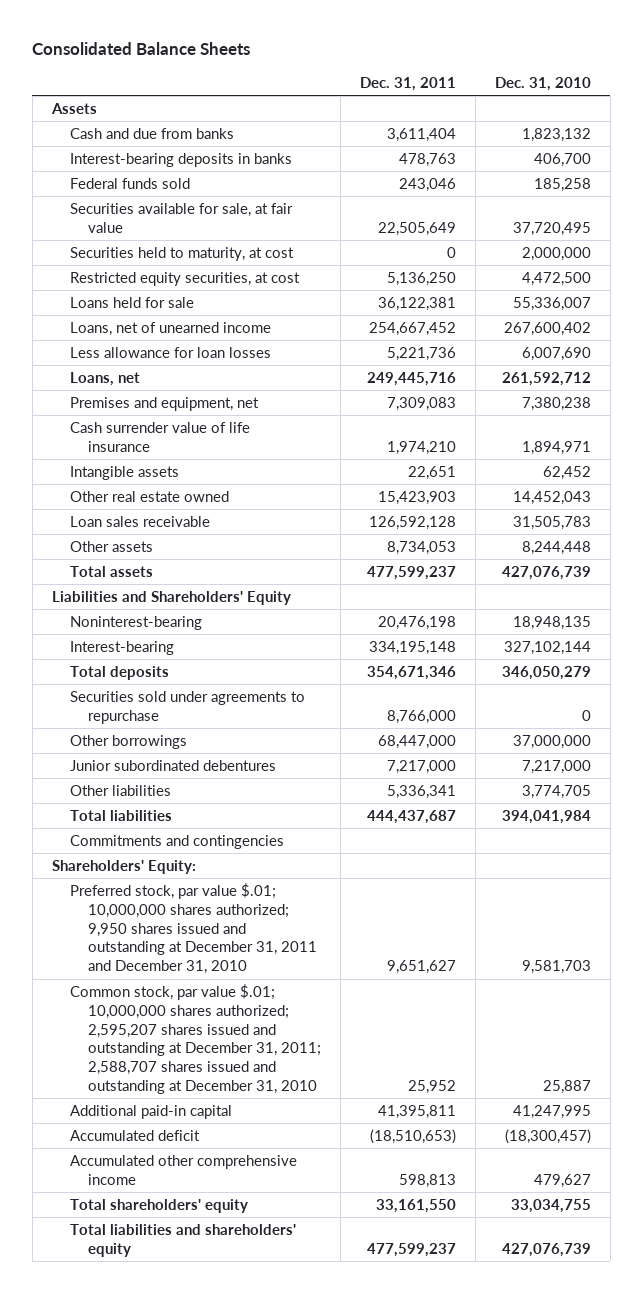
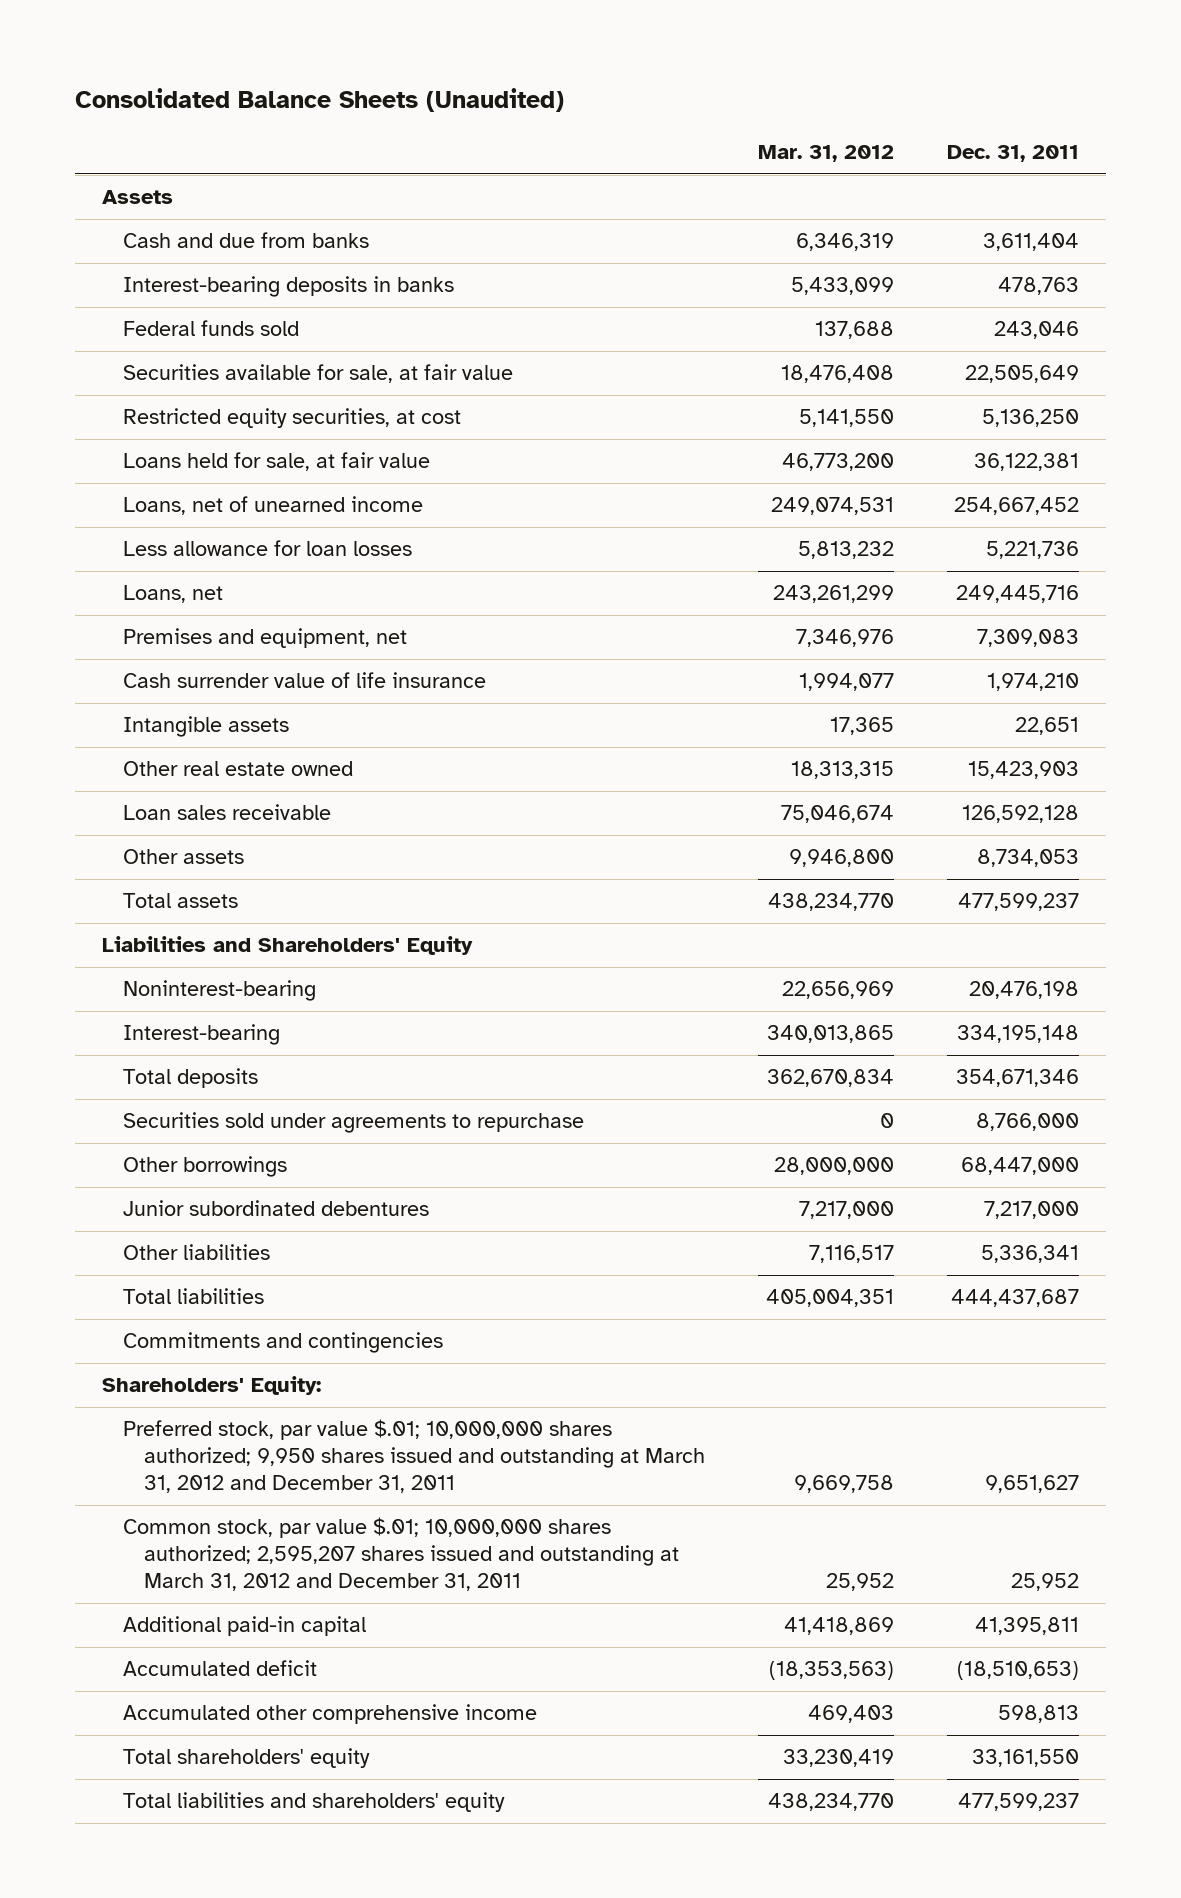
[32,42,251,56] Consolidated Balance Sheets -> [74,88,564,113] Consolidated Balance Sheets (Unaudited)
[494,76,591,91] Dec. 31, 2010 -> none
none -> [758,145,895,163] Mar. 31, 2012
[69,246,294,261] Securities held to maturity, at cost -> none
[69,296,194,308] Loans held for sale -> [122,452,430,472] Loans held for sale, at fair value
[69,882,317,975] Preferred stock, par value $.01; 10,000,000 shares authorized; 9,950 shares issued and outstanding at December 31, 2011 and December 31, 2010 -> [122,1419,705,1494] Preferred stock, par value $.01; 10,000,000 shares authorized; 9,950 shares issued and outstanding at March 31, 2012 and December 31, 2011
[69,983,321,1095] Common stock, par value $.01; 10,000,000 shares authorized; 2,595,207 shares issued and outstanding at December 31, 2011; 2,588,707 shares issued and outstanding at December 31, 2010 -> [122,1517,679,1592] Common stock, par value $.01; 10,000,000 shares authorized; 2,595,207 shares issued and outstanding at March 31, 2012 and December 31, 2011

